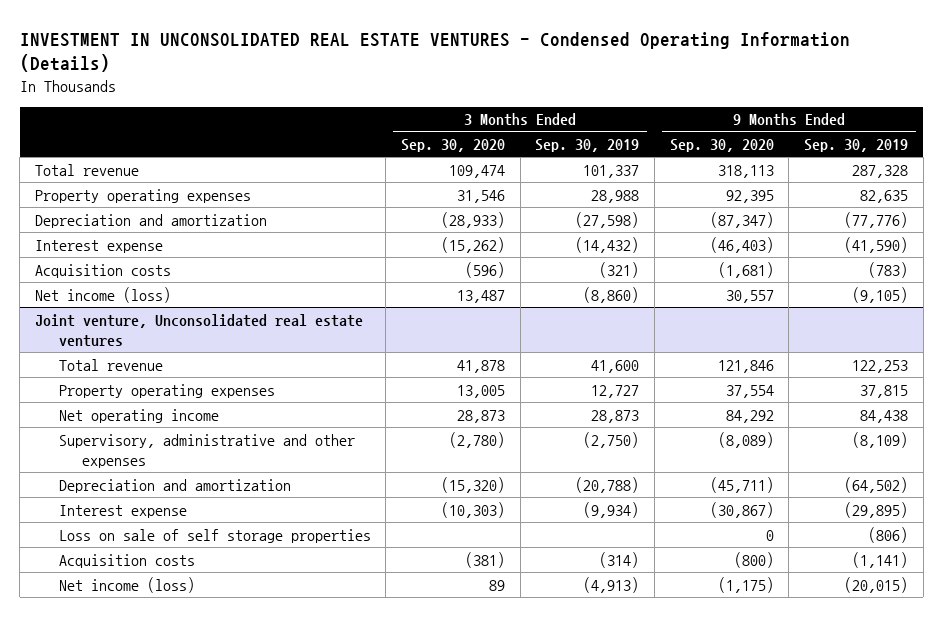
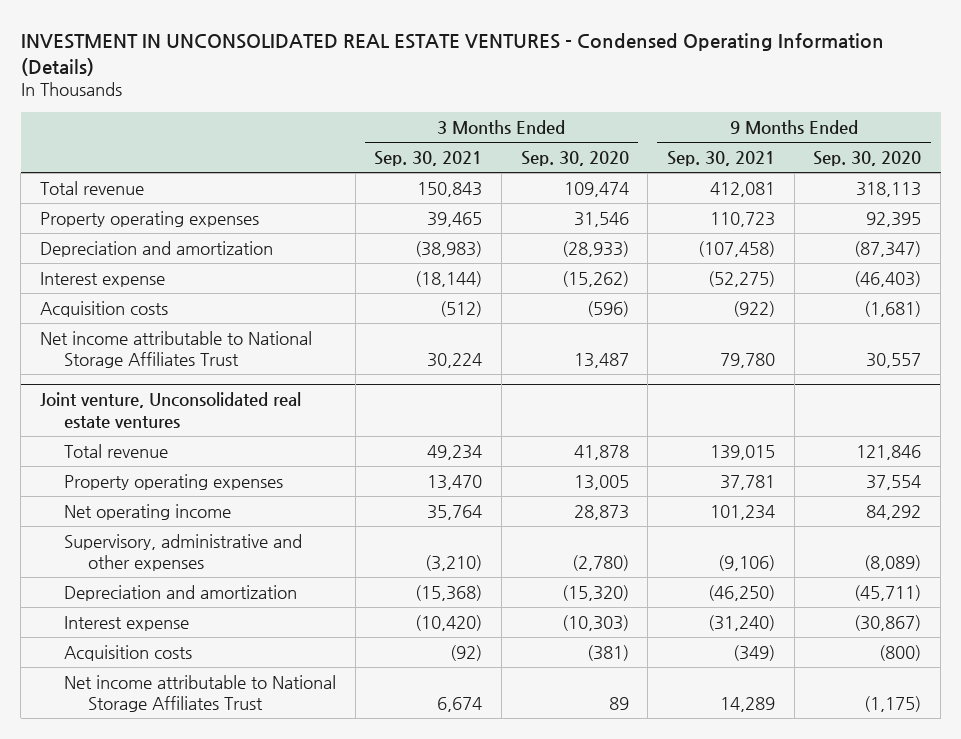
[535,139,640,153] Sep. 30, 2019 -> none
[804,139,909,153] Sep. 30, 2019 -> none
none -> [374,151,483,167] Sep. 30, 2021
none -> [667,151,776,167] Sep. 30, 2021
[34,286,171,303] Net income (loss) -> [39,330,312,368] Net income attributable to National Storage Affiliates Trust
[58,528,371,543] Loss on sale of self storage properties -> none
[58,576,195,593] Net income (loss) -> [63,674,336,712] Net income attributable to National Storage Affiliates Trust

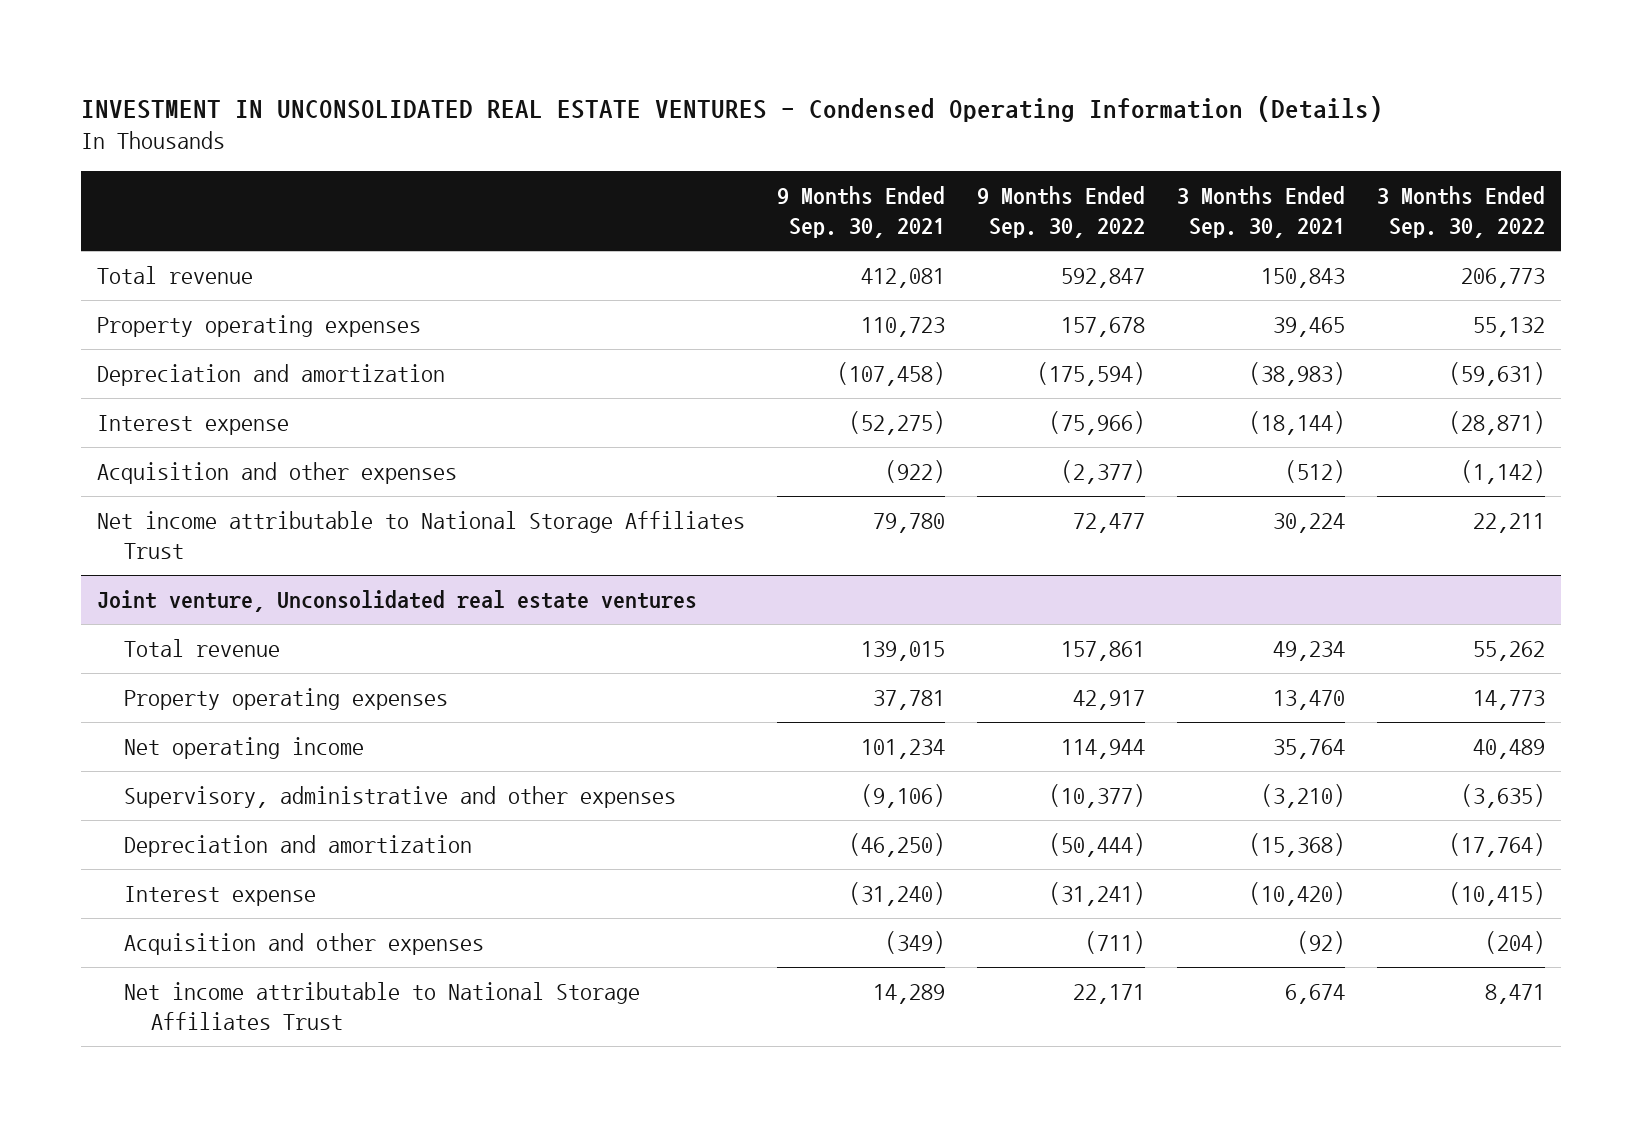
[520,151,629,167] Sep. 30, 2020 -> none
[813,151,922,167] Sep. 30, 2020 -> none
none -> [976,186,1145,239] 9 Months Ended Sep. 30, 2022
none -> [1376,186,1545,239] 3 Months Ended Sep. 30, 2022
[39,300,168,317] Acquisition costs -> [96,461,457,484] Acquisition and other expenses
[63,644,192,661] Acquisition costs -> [123,932,484,955] Acquisition and other expenses

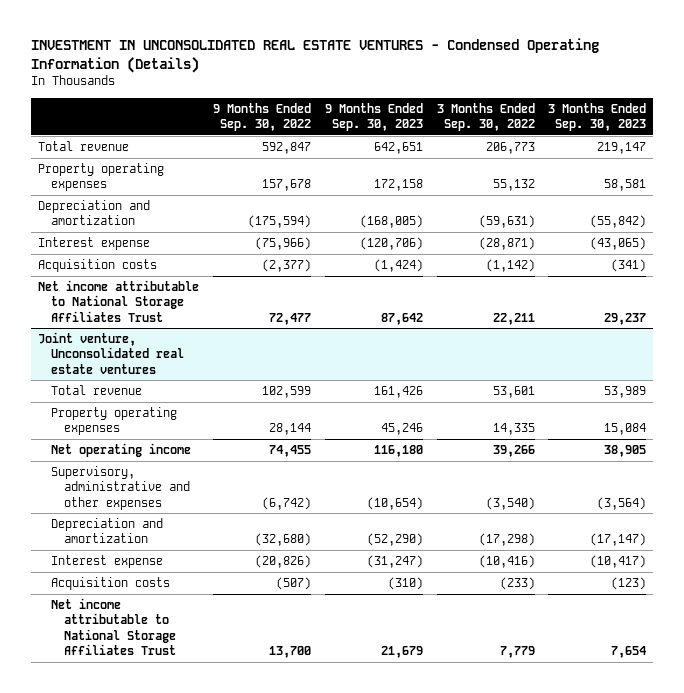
[776,186,945,239] 9 Months Ended Sep. 30, 2021 -> none
[1176,186,1345,239] 3 Months Ended Sep. 30, 2021 -> none
none -> [324,102,423,132] 9 Months Ended Sep. 30, 2023
none -> [548,102,647,132] 3 Months Ended Sep. 30, 2023
[96,461,457,484] Acquisition and other expenses -> [37,259,157,273] Acquisition costs
[1060,640,1145,661] 157,861 -> [261,386,311,399] 102,599
[1472,640,1545,661] 55,262 -> [492,386,535,399] 53,601
[1072,689,1145,710] 42,917 -> [268,423,311,436] 28,144
[1472,689,1545,710] 14,773 -> [492,423,535,436] 14,335
[1060,738,1145,759] 114,944 -> [268,445,311,458] 74,455
[1472,738,1545,759] 40,489 -> [492,445,535,458] 39,266
[1048,783,1145,808] (10,377) -> [261,496,311,510] (6,742)
[1460,783,1545,808] (3,635) -> [485,496,535,510] (3,540)
[1048,832,1145,857] (50,444) -> [254,533,311,547] (32,680)
[1448,832,1545,857] (17,764) -> [478,533,535,547] (17,298)
[1048,881,1145,906] (31,241) -> [254,555,311,569] (20,826)
[1448,881,1545,906] (10,415) -> [478,555,535,569] (10,416)
[123,932,484,955] Acquisition and other expenses -> [51,577,171,591] Acquisition costs
[1084,930,1145,954] (711) -> [275,577,311,591] (507)
[1484,930,1545,954] (204) -> [499,577,535,591] (233)
[1072,983,1145,1004] 22,171 -> [268,646,311,659] 13,700
[1484,983,1545,1004] 8,471 -> [499,646,535,659] 7,779

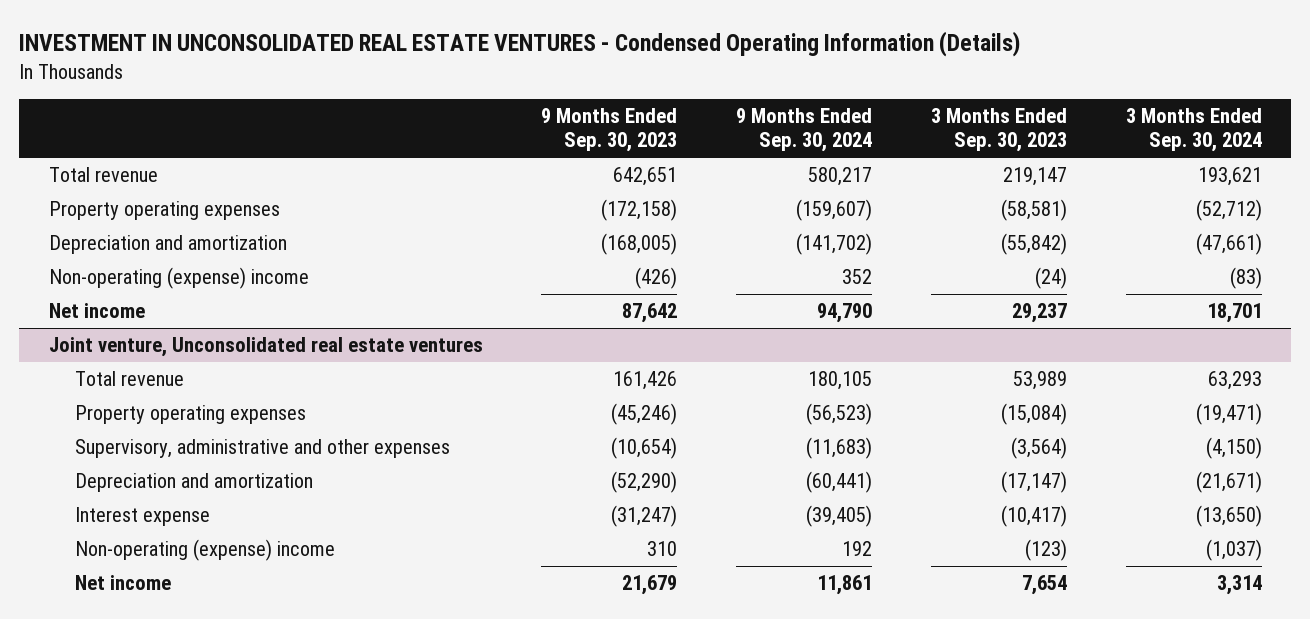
[212,102,311,132] 9 Months Ended Sep. 30, 2022 -> none
[436,102,535,132] 3 Months Ended Sep. 30, 2022 -> none
none -> [736,107,873,153] 9 Months Ended Sep. 30, 2024
none -> [1125,107,1262,153] 3 Months Ended Sep. 30, 2024
[373,179,423,192] 172,158 -> [601,199,678,222] (172,158)
[604,179,647,192] 58,581 -> [1000,199,1067,222] (58,581)
[37,237,150,251] Interest expense -> none
[37,259,157,273] Acquisition costs -> none
none -> [48,267,309,290] Non-operating (expense) income
[37,280,199,322] Net income attributable to National Storage Affiliates Trust -> [48,303,145,319] Net income
[51,443,192,458] Net operating income -> none
[380,423,423,436] 45,246 -> [611,403,678,426] (45,246)
[604,423,647,436] 15,084 -> [1000,403,1067,426] (15,084)
[51,577,171,591] Acquisition costs -> none
none -> [75,539,336,562] Non-operating (expense) income
[51,598,177,656] Net income attributable to National Storage Affiliates Trust -> [75,575,172,591] Net income

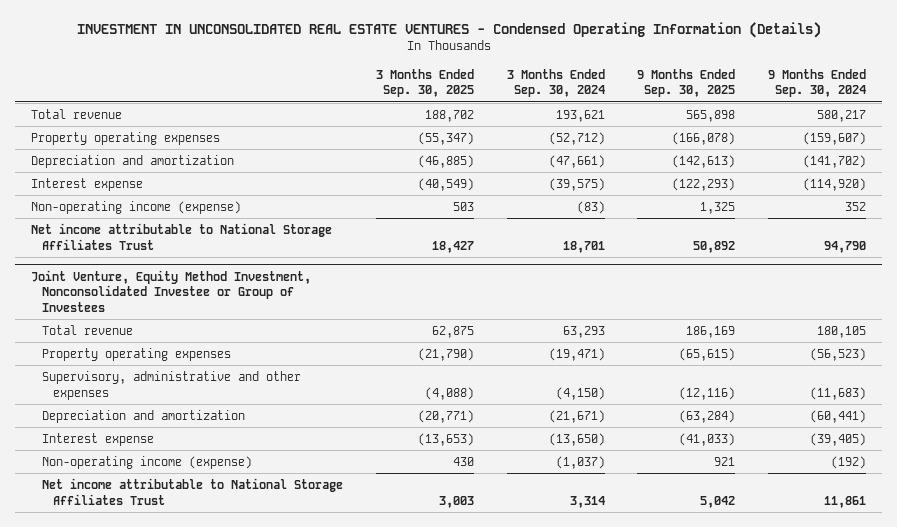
[541,107,678,153] 9 Months Ended Sep. 30, 2023 -> none
[930,107,1067,153] 3 Months Ended Sep. 30, 2023 -> none
none -> [375,68,474,98] 3 Months Ended Sep. 30, 2025
none -> [637,68,736,98] 9 Months Ended Sep. 30, 2025
[48,337,483,358] Joint venture, Unconsolidated real estate ventures -> none
none -> [31,177,144,191] Interest expense
[48,267,309,290] Non-operating (expense) income -> [31,200,242,214] Non-operating income (expense)
[48,303,145,319] Net income -> [31,222,333,250] Net income attributable to National Storage Affiliates Trust
none -> [31,269,312,312] Joint Venture, Equity Method Investment, Nonconsolidated Investee or Group of Investees
[75,539,336,562] Non-operating (expense) income -> [42,455,253,469] Non-operating income (expense)
[842,541,873,557] 192 -> [830,455,866,469] (192)
[75,575,172,591] Net income -> [42,477,344,505] Net income attributable to National Storage Affiliates Trust

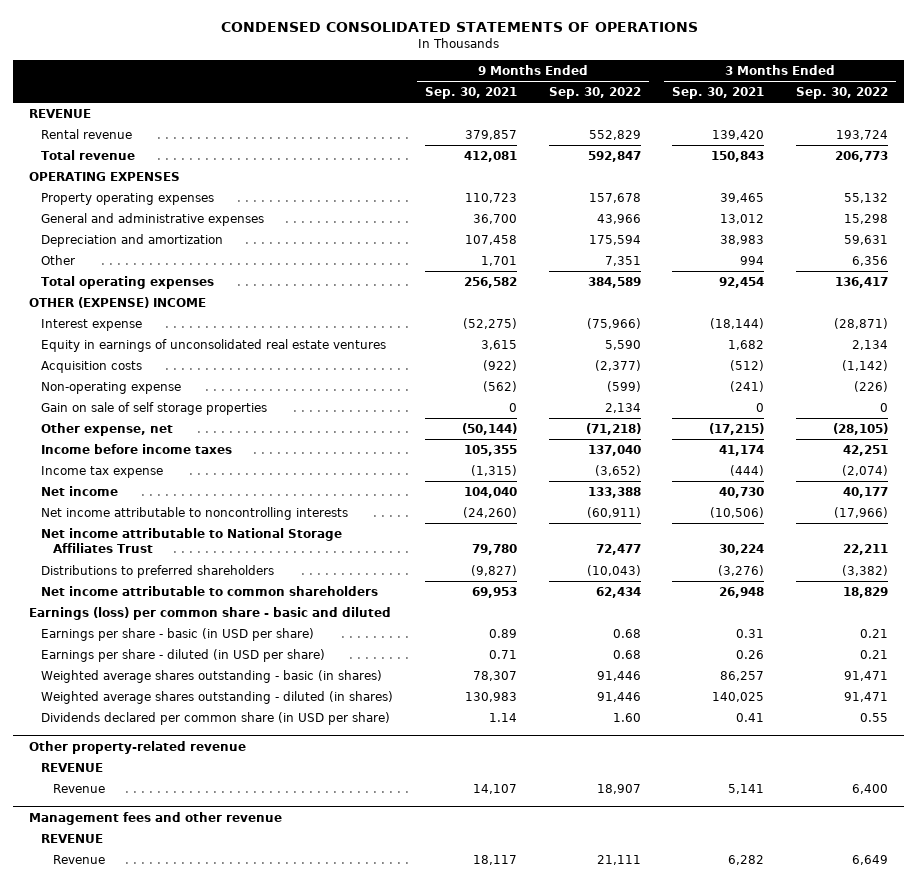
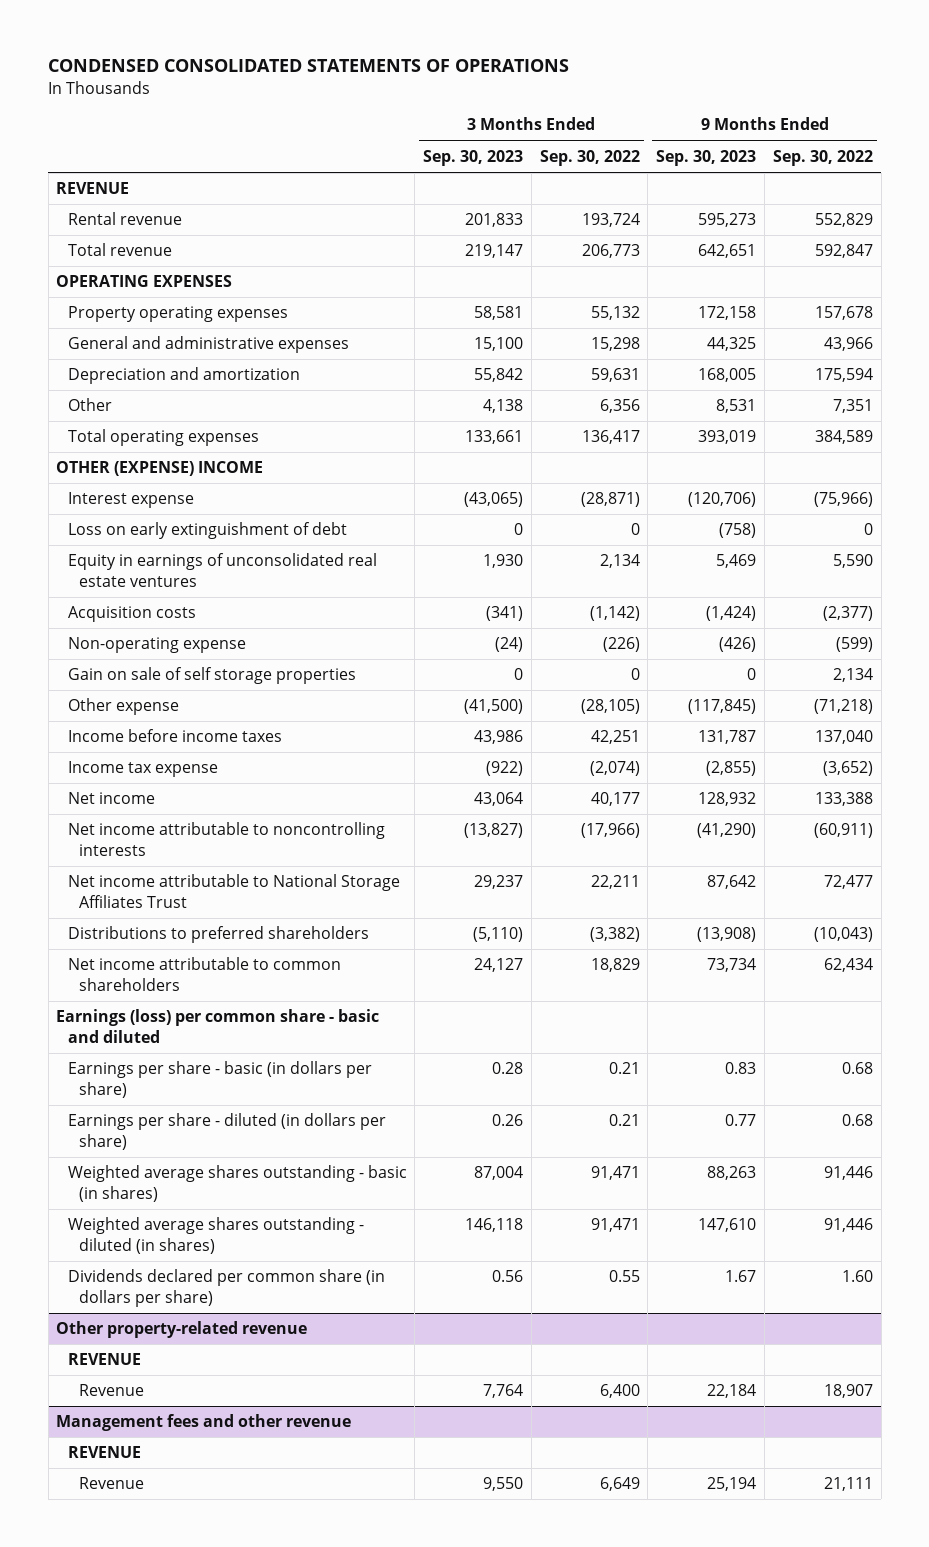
[424,87,517,100] Sep. 30, 2021 -> none
[672,87,765,100] Sep. 30, 2021 -> none
none -> [423,149,524,166] Sep. 30, 2023
none -> [656,149,757,166] Sep. 30, 2023
none -> [67,522,347,540] Loss on early extinguishment of debt
[40,422,173,436] Other expense, net -> [67,698,179,716] Other expense
[40,627,314,641] Earnings per share - basic (in USD per share) -> [67,1061,372,1098] Earnings per share - basic (in dollars per share)
[40,648,325,662] Earnings per share - diluted (in USD per share) -> [67,1113,386,1150] Earnings per share - diluted (in dollars per share)
[40,711,390,725] Dividends declared per common share (in USD per share) -> [67,1269,385,1307] Dividends declared per common share (in dollars per share)

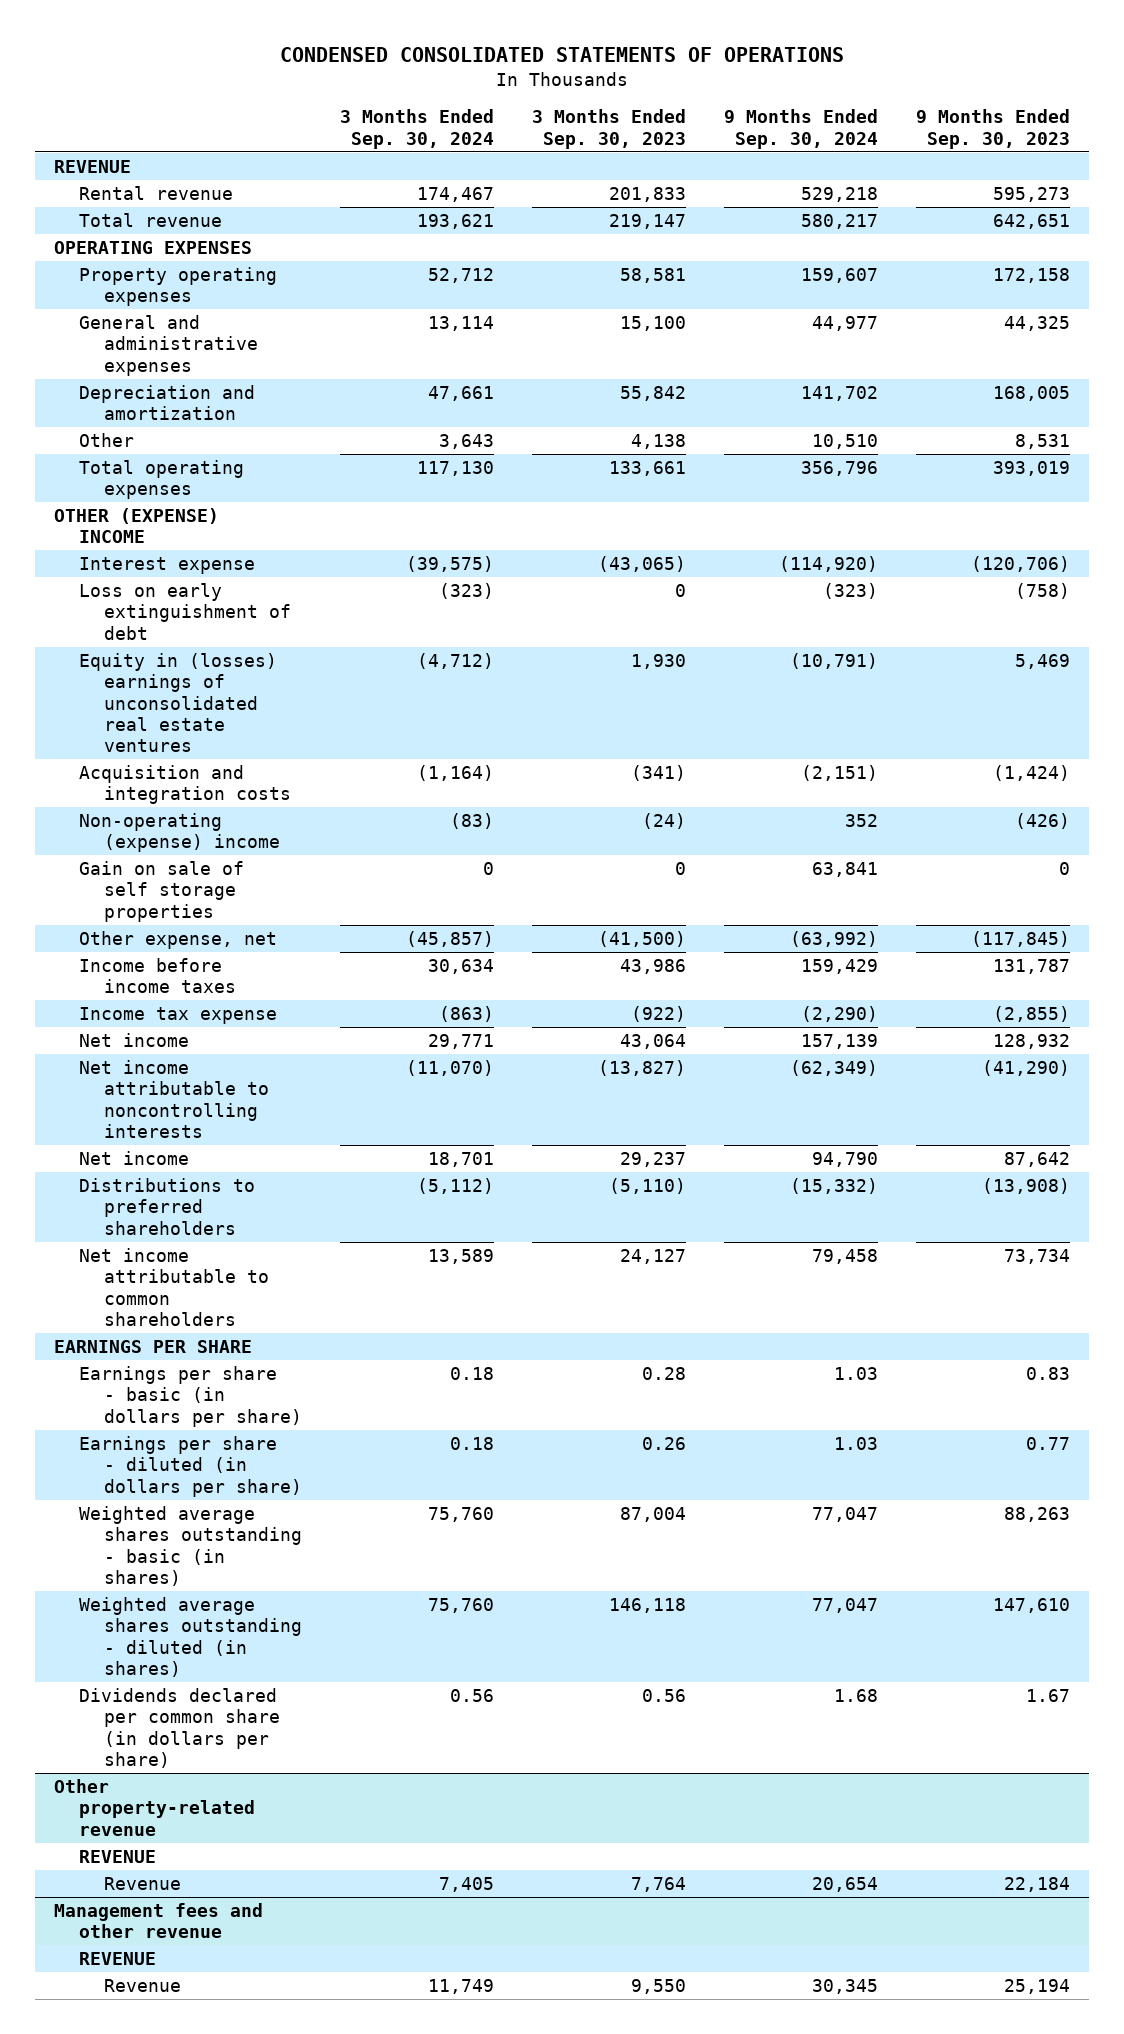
[539,149,640,166] Sep. 30, 2022 -> none
[772,149,873,166] Sep. 30, 2022 -> none
none -> [339,109,494,149] 3 Months Ended Sep. 30, 2024
none -> [723,109,878,149] 9 Months Ended Sep. 30, 2024
[67,553,377,587] Equity in earnings of unconsolidated real estate ventures -> [79,652,278,753] Equity in (losses) earnings of unconsolidated real estate ventures
[67,606,196,623] Acquisition costs -> [79,764,291,805] Acquisition and integration costs
[67,637,246,654] Non-operating expense -> [79,812,280,853] Non-operating (expense) income
[67,698,179,716] Other expense -> [79,930,278,949] Other expense, net
[67,874,400,908] Net income attributable to National Storage Affiliates Trust -> [79,1150,190,1165] Net income
[56,1009,380,1043] Earnings (loss) per common share - basic and diluted -> none
none -> [54,1339,253,1353] EARNINGS PER SHARE

